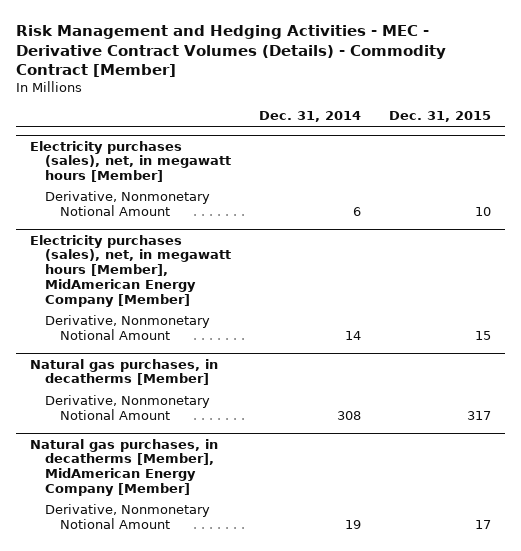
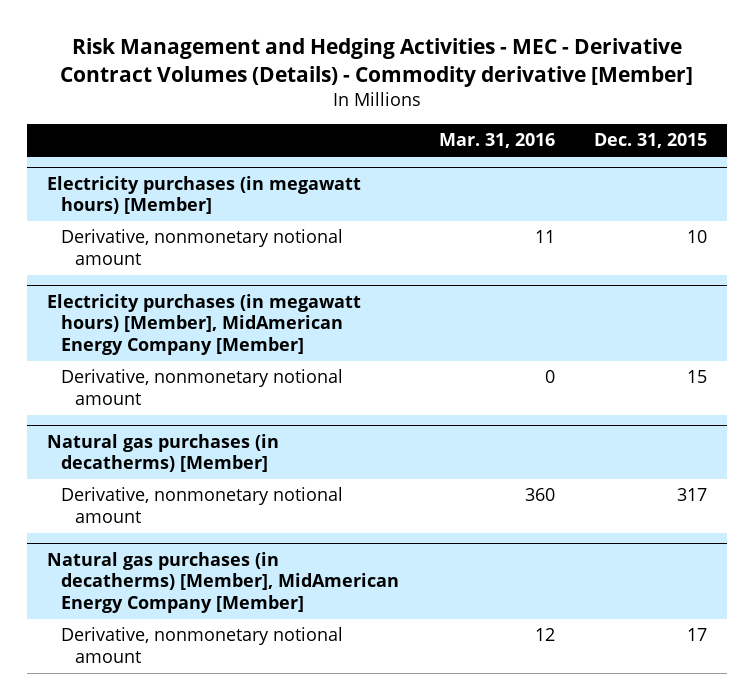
[16,24,447,78] Risk Management and Hedging Activities - MEC - Derivative Contract Volumes (Details) - Commodity Contract [Member] -> [60,38,694,88] Risk Management and Hedging Activities - MEC - Derivative Contract Volumes (Details) - Commodity derivative [Member]
[258,111,361,123] Dec. 31, 2014 -> none
none -> [438,133,555,149] Mar. 31, 2016
[30,140,231,183] Electricity purchases (sales), net, in megawatt hours [Member] -> [46,176,361,215] Electricity purchases (in megawatt hours) [Member]
[44,191,210,217] Derivative, Nonmonetary Notional Amount -> [61,229,344,265] Derivative, nonmonetary notional amount
[30,234,231,307] Electricity purchases (sales), net, in megawatt hours [Member], MidAmerican Energy Company [Member] -> [46,294,361,355] Electricity purchases (in megawatt hours) [Member], MidAmerican Energy Company [Member]
[44,315,210,341] Derivative, Nonmonetary Notional Amount -> [61,369,344,405] Derivative, nonmonetary notional amount
[30,358,219,386] Natural gas purchases, in decatherms [Member] -> [46,434,279,473] Natural gas purchases (in decatherms) [Member]
[44,395,210,421] Derivative, Nonmonetary Notional Amount -> [61,487,344,523] Derivative, nonmonetary notional amount
[30,438,219,496] Natural gas purchases, in decatherms [Member], MidAmerican Energy Company [Member] -> [46,552,400,613] Natural gas purchases (in decatherms) [Member], MidAmerican Energy Company [Member]
[44,504,210,530] Derivative, Nonmonetary Notional Amount -> [61,627,344,663] Derivative, nonmonetary notional amount

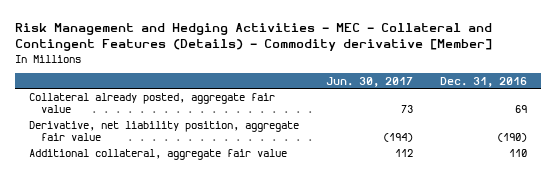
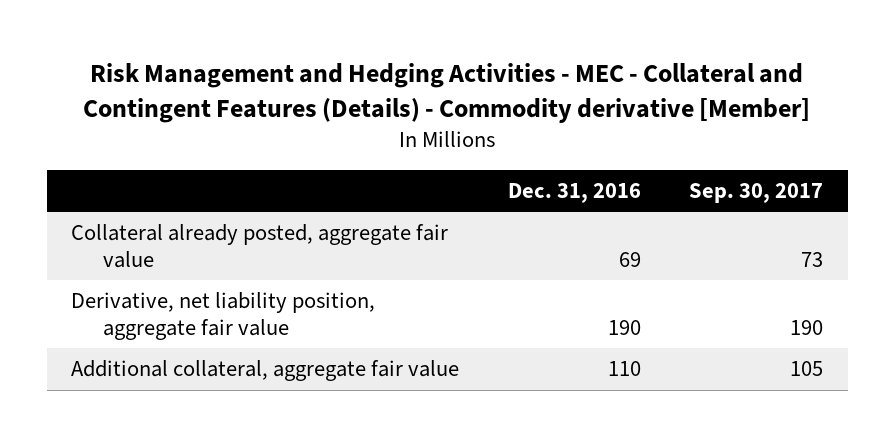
[326,76,414,87] Jun. 30, 2017 -> none
none -> [689,182,824,203] Sep. 30, 2017
[497,133,528,143] (190) -> [607,319,641,335] 190

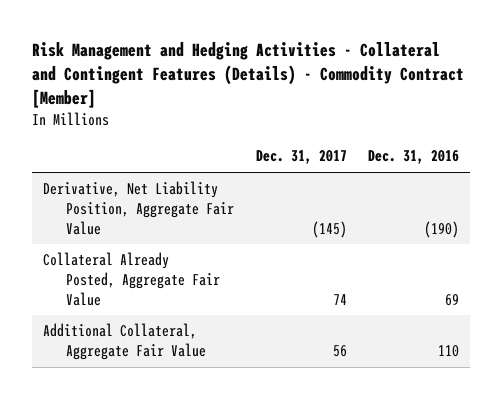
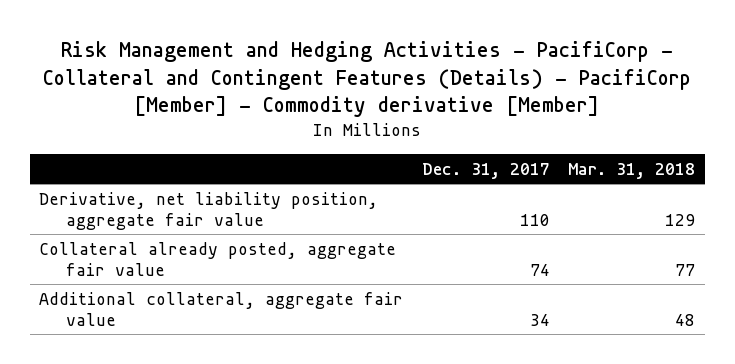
[32,42,465,108] Risk Management and Hedging Activities - Collateral and Contingent Features (Details) - Commodity Contract [Member] -> [43,41,692,118] Risk Management and Hedging Activities - PacifiCorp - Collateral and Contingent Features (Details) - PacifiCorp [Member] - Commodity derivative [Member]
[368,150,460,165] Dec. 31, 2016 -> none
none -> [568,162,696,179] Mar. 31, 2018
[43,181,234,235] Derivative, Net Liability Position, Aggregate Fair Value -> [39,191,379,230] Derivative, net liability position, aggregate fair value
[311,220,347,238] (145) -> [519,213,550,226] 110
[43,252,220,306] Collateral Already Posted, Aggregate Fair Value -> [39,241,397,276] Collateral already posted, aggregate fair value
[43,323,206,361] Additional Collateral, Aggregate Fair Value -> [39,291,404,326] Additional collateral, aggregate fair value
[332,345,347,358] 56 -> [529,313,550,326] 34

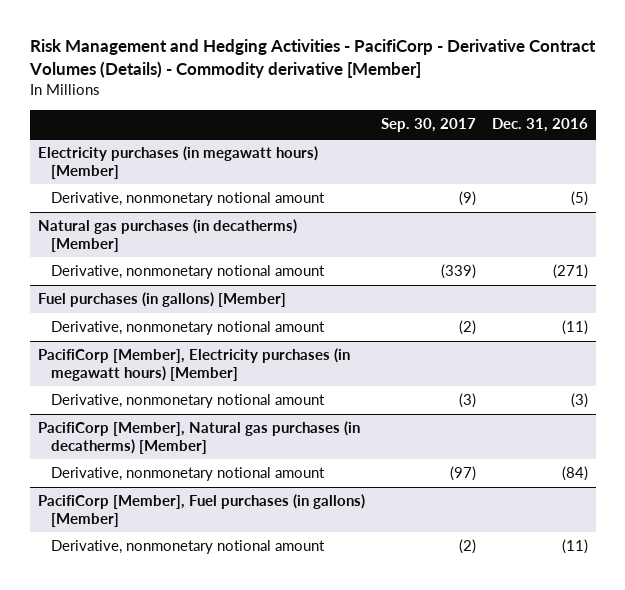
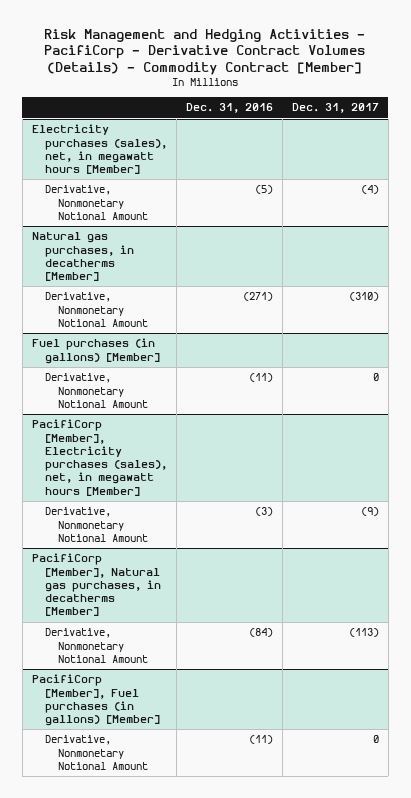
[28,39,596,79] Risk Management and Hedging Activities - PacifiCorp - Derivative Contract Volumes (Details) - Commodity derivative [Member] -> [44,28,366,75] Risk Management and Hedging Activities - PacifiCorp - Derivative Contract Volumes (Details) - Commodity Contract [Member]
[380,118,476,133] Sep. 30, 2017 -> none
none -> [291,103,379,114] Dec. 31, 2017
[37,146,318,179] Electricity purchases (in megawatt hours) [Member] -> [31,124,167,175] Electricity purchases (sales), net, in megawatt hours [Member]
[50,192,325,207] Derivative, nonmonetary notional amount -> [44,185,149,220] Derivative, Nonmonetary Notional Amount
[37,219,297,252] Natural gas purchases (in decatherms) [Member] -> [31,232,134,282] Natural gas purchases, in decatherms [Member]
[50,265,325,280] Derivative, nonmonetary notional amount -> [44,292,149,327] Derivative, Nonmonetary Notional Amount
[50,321,325,336] Derivative, nonmonetary notional amount -> [44,373,149,408] Derivative, Nonmonetary Notional Amount
[37,348,350,381] PacifiCorp [Member], Electricity purchases (in megawatt hours) [Member] -> [31,419,167,496] PacifiCorp [Member], Electricity purchases (sales), net, in megawatt hours [Member]
[50,394,325,409] Derivative, nonmonetary notional amount -> [44,507,149,542] Derivative, Nonmonetary Notional Amount
[37,421,360,454] PacifiCorp [Member], Natural gas purchases (in decatherms) [Member] -> [31,553,161,617] PacifiCorp [Member], Natural gas purchases, in decatherms [Member]
[50,467,325,482] Derivative, nonmonetary notional amount -> [44,628,149,663] Derivative, Nonmonetary Notional Amount
[50,540,325,555] Derivative, nonmonetary notional amount -> [44,735,149,770] Derivative, Nonmonetary Notional Amount

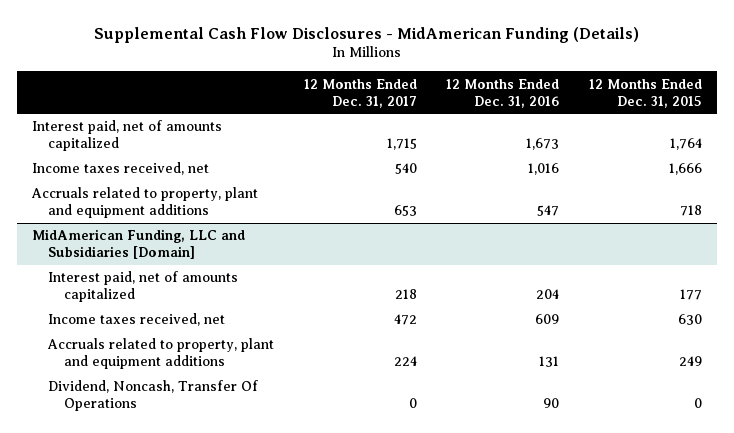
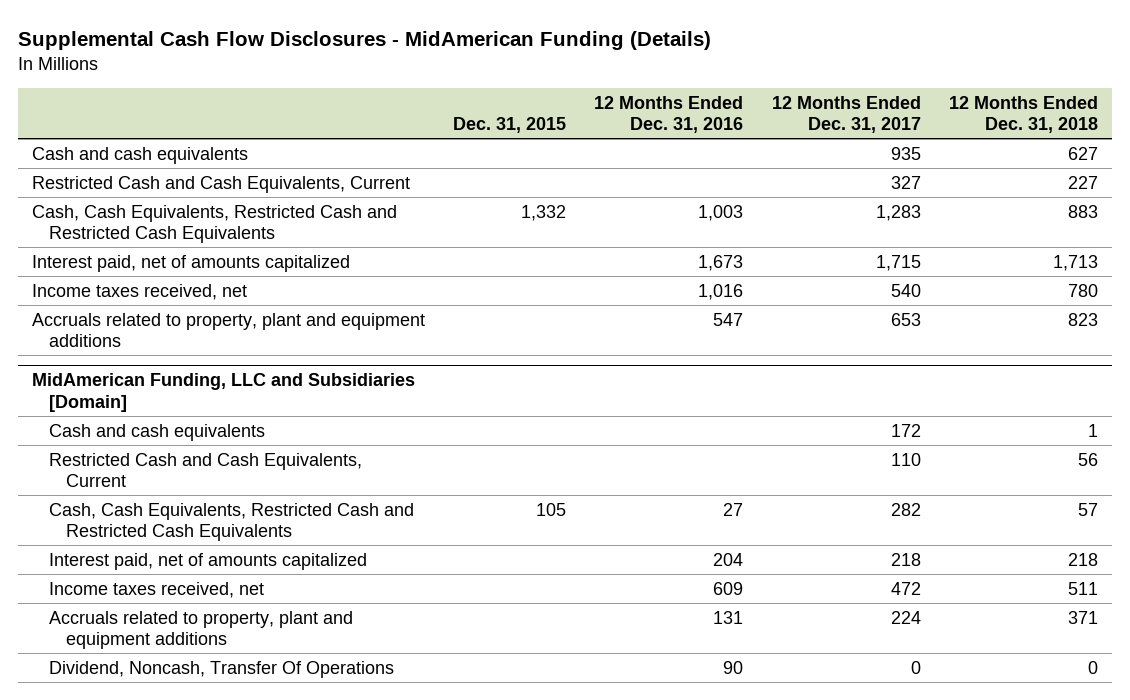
[588,78,702,108] 12 Months Ended Dec. 31, 2015 -> none
none -> [453,117,567,134] Dec. 31, 2015
none -> [948,95,1098,134] 12 Months Ended Dec. 31, 2018
none -> [32,146,249,164] Cash and cash equivalents
none -> [32,175,411,193] Restricted Cash and Cash Equivalents, Current
none -> [32,204,398,243] Cash, Cash Equivalents, Restricted Cash and Restricted Cash Equivalents
none -> [49,423,266,441] Cash and cash equivalents
none -> [49,452,363,487] Restricted Cash and Cash Equivalents, Current
none -> [49,502,415,541] Cash, Cash Equivalents, Restricted Cash and Restricted Cash Equivalents

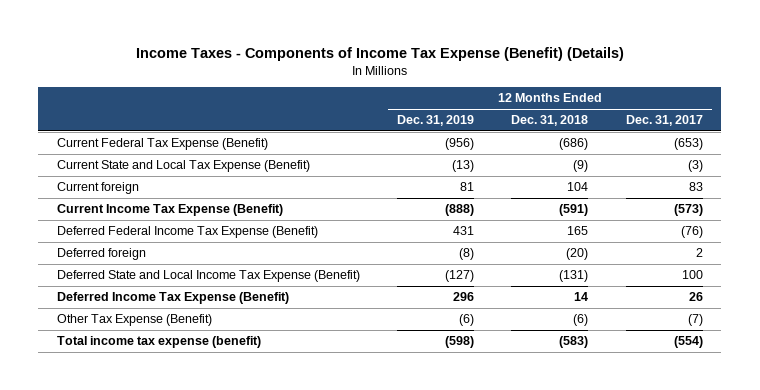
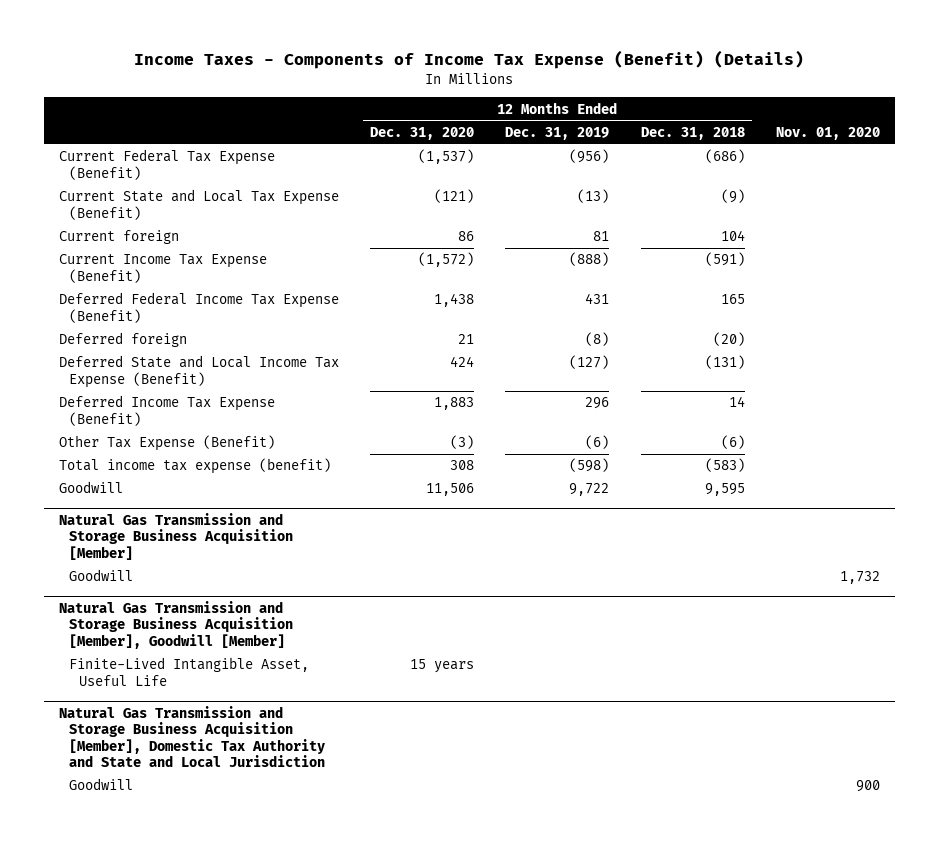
[625,115,703,127] Dec. 31, 2017 -> none
none -> [370,126,475,140] Dec. 31, 2020
none -> [775,126,880,140] Nov. 01, 2020
none -> [59,481,124,494] Goodwill
none -> [59,512,294,560] Natural Gas Transmission and Storage Business Acquisition [Member]
none -> [69,569,134,582] Goodwill
none -> [59,600,294,649] Natural Gas Transmission and Storage Business Acquisition [Member], Goodwill [Member]
none -> [69,657,310,686] Finite-Lived Intangible Asset, Useful Life
none -> [59,705,326,768] Natural Gas Transmission and Storage Business Acquisition [Member], Domestic Tax Authority and State and Local Jurisdiction
none -> [69,778,134,791] Goodwill

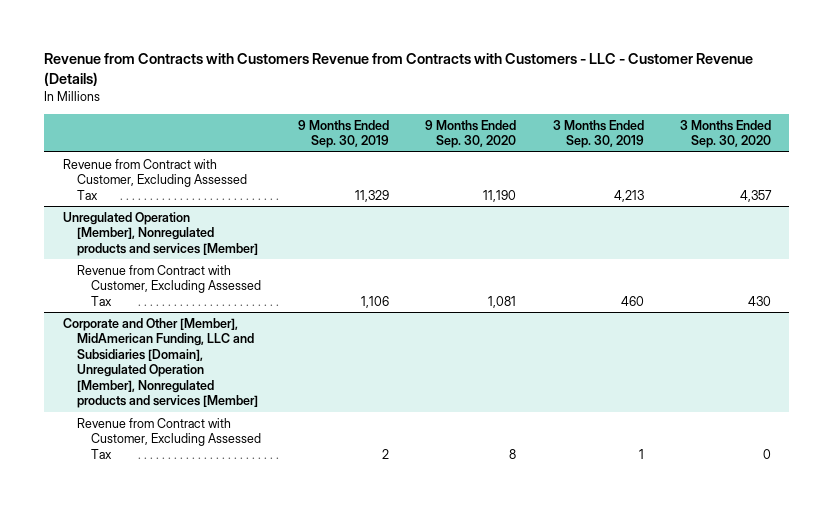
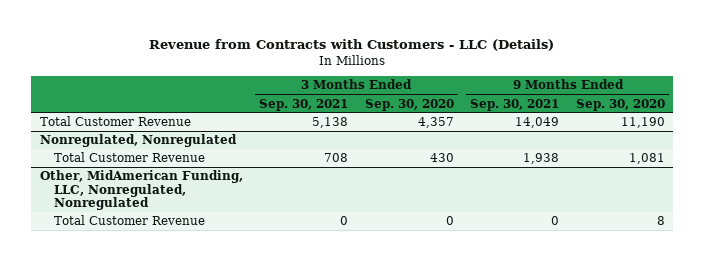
[44,53,754,86] Revenue from Contracts with Customers Revenue from Contracts with Customers - LLC - Customer Revenue (Details) -> [149,39,555,52] Revenue from Contracts with Customers - LLC (Details)
[297,119,389,149] 9 Months Ended Sep. 30, 2019 -> none
[552,119,644,149] 3 Months Ended Sep. 30, 2019 -> none
none -> [259,98,349,111] Sep. 30, 2021
none -> [470,98,560,111] Sep. 30, 2021
[62,211,258,256] Unregulated Operation [Member], Nonregulated products and services [Member] -> none
[62,317,258,408] Corporate and Other [Member], MidAmerican Funding, LLC and Subsidiaries [Domain], Unregulated Operation [Member], Nonregulated products and services [Member] -> none
[62,158,247,200] Revenue from Contract with Customer, Excluding Assessed Tax -> [39,116,191,127] Total Customer Revenue
none -> [39,134,237,148] Nonregulated, Nonregulated
[76,264,262,306] Revenue from Contract with Customer, Excluding Assessed Tax -> [53,152,205,163] Total Customer Revenue
none -> [39,170,243,211] Other, MidAmerican Funding, LLC, Nonregulated, Nonregulated
[76,417,262,459] Revenue from Contract with Customer, Excluding Assessed Tax -> [53,215,205,226] Total Customer Revenue

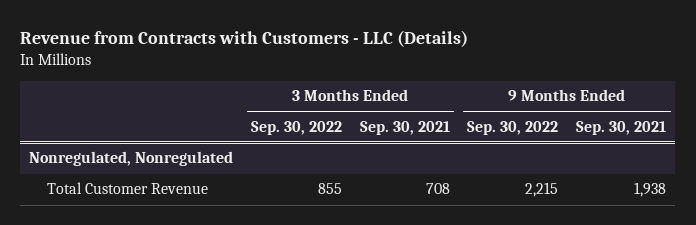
[364,98,454,111] Sep. 30, 2020 -> none
[576,98,666,111] Sep. 30, 2020 -> none
none -> [251,120,343,135] Sep. 30, 2022
none -> [467,120,559,135] Sep. 30, 2022
[39,116,191,127] Total Customer Revenue -> none
[39,170,243,211] Other, MidAmerican Funding, LLC, Nonregulated, Nonregulated -> none
[53,215,205,226] Total Customer Revenue -> none

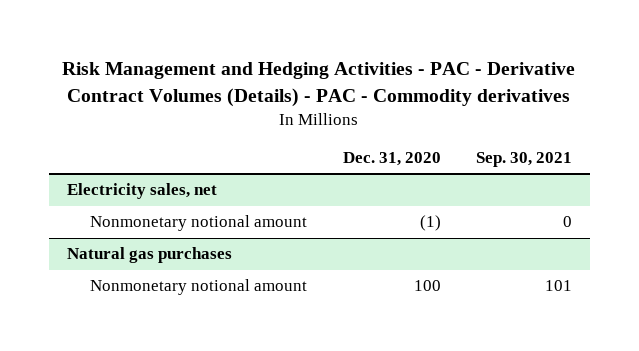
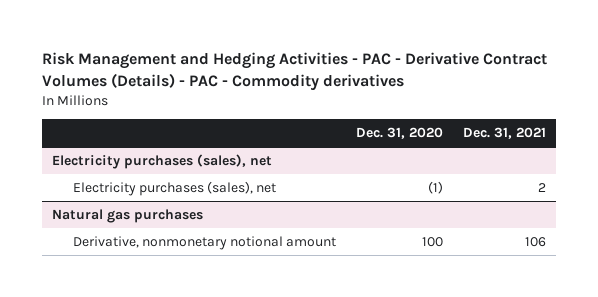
[476,151,573,167] Sep. 30, 2021 -> none
none -> [462,126,546,139] Dec. 31, 2021
[89,215,307,232] Nonmonetary notional amount -> none
[66,183,217,200] Electricity sales, net -> [52,154,273,170] Electricity purchases (sales), net
none -> [73,181,277,197] Electricity purchases (sales), net
[89,279,307,296] Nonmonetary notional amount -> [73,236,337,251] Derivative, nonmonetary notional amount

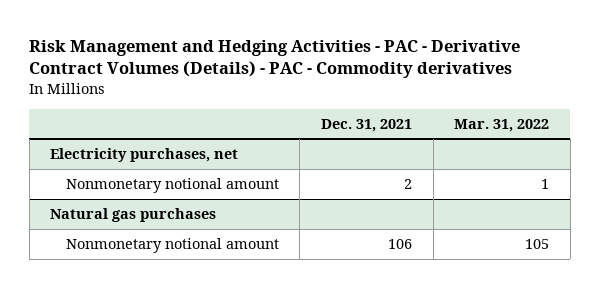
[356,126,444,139] Dec. 31, 2020 -> none
none -> [454,118,550,132] Mar. 31, 2022
[73,181,277,197] Electricity purchases (sales), net -> none
[52,154,273,170] Electricity purchases (sales), net -> [50,148,239,163] Electricity purchases, net
none -> [65,178,279,194] Nonmonetary notional amount
[73,236,337,251] Derivative, nonmonetary notional amount -> [65,238,279,254] Nonmonetary notional amount

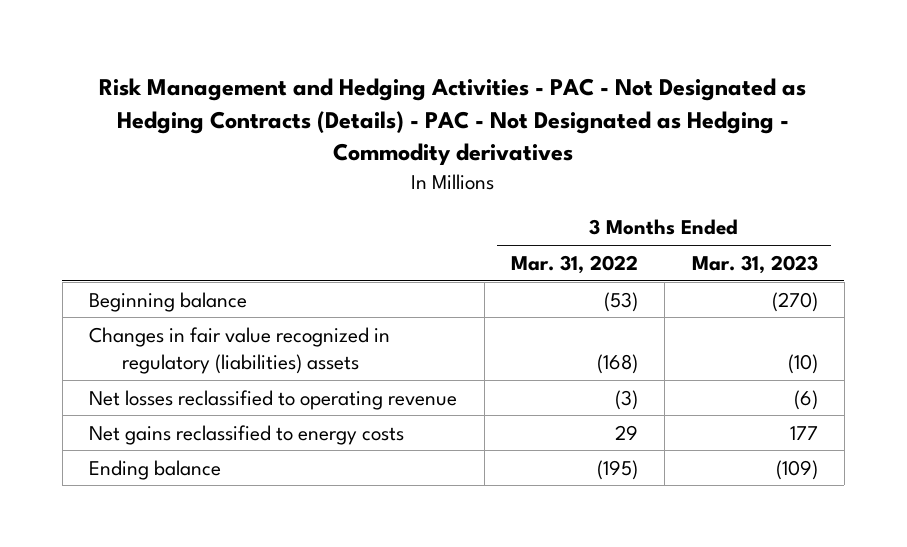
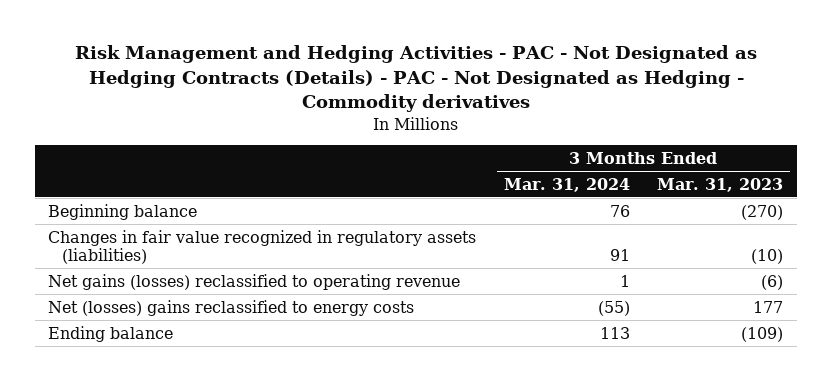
[510,254,638,274] Mar. 31, 2022 -> none
none -> [503,177,630,192] Mar. 31, 2024
[89,326,391,374] Changes in fair value recognized in regulatory (liabilities) assets -> [48,229,477,265] Changes in fair value recognized in regulatory assets (liabilities)
[89,389,458,410] Net losses reclassified to operating revenue -> [48,273,461,290] Net gains (losses) reclassified to operating revenue
[89,424,405,445] Net gains reclassified to energy costs -> [48,299,415,316] Net (losses) gains reclassified to energy costs

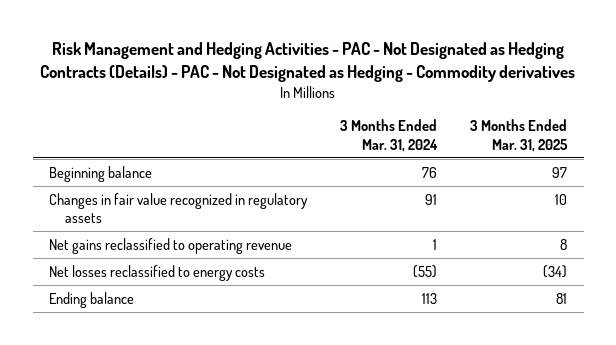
[657,177,784,192] Mar. 31, 2023 -> none
none -> [470,119,569,152] 3 Months Ended Mar. 31, 2025
[48,229,477,265] Changes in fair value recognized in regulatory assets (liabilities) -> [49,192,309,224] Changes in fair value recognized in regulatory assets
[48,273,461,290] Net gains (losses) reclassified to operating revenue -> [49,237,293,254] Net gains reclassified to operating revenue
[48,299,415,316] Net (losses) gains reclassified to energy costs -> [49,264,266,281] Net losses reclassified to energy costs

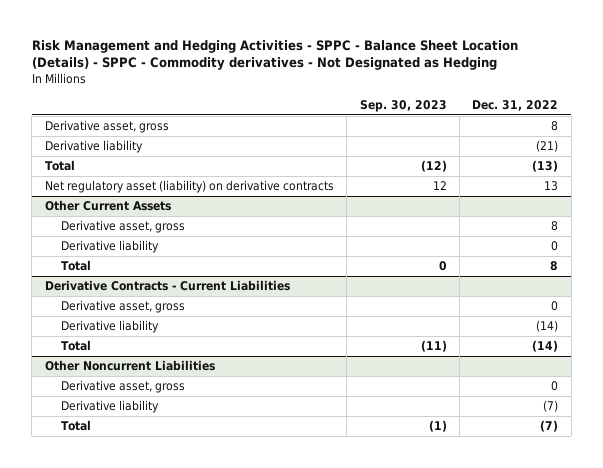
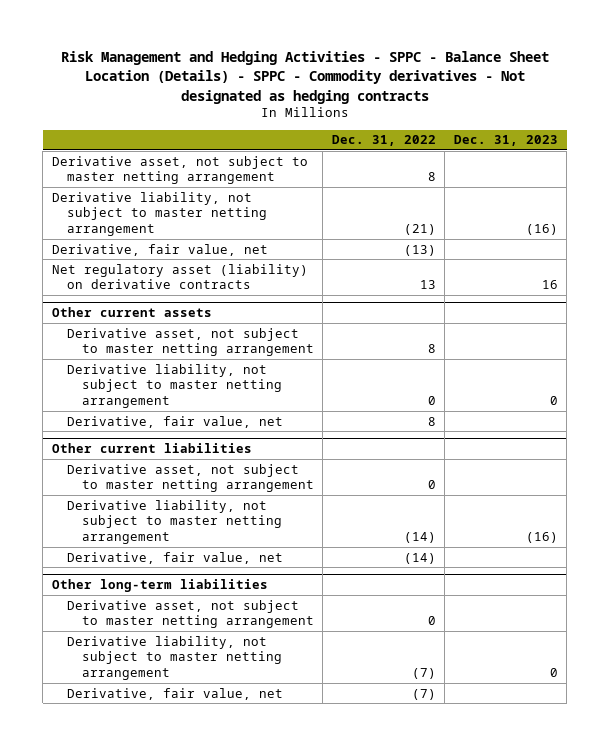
[31,39,518,71] Risk Management and Hedging Activities - SPPC - Balance Sheet Location (Details) - SPPC - Commodity derivatives - Not Designated as Hedging -> [60,51,549,104] Risk Management and Hedging Activities - SPPC - Balance Sheet Location (Details) - SPPC - Commodity derivatives - Not designated as hedging contracts
[359,99,447,112] Sep. 30, 2023 -> none
none -> [453,135,558,147] Dec. 31, 2023
[44,120,169,134] Derivative asset, gross -> [51,155,308,185] Derivative asset, not subject to master netting arrangement
[44,140,143,154] Derivative liability -> [51,191,267,236] Derivative liability, not subject to master netting arrangement
[44,160,75,172] Total -> [51,243,268,256] Derivative, fair value, net
[44,200,171,212] Other Current Assets -> [51,307,212,318] Other current assets
[61,220,186,234] Derivative asset, gross -> [66,327,314,357] Derivative asset, not subject to master netting arrangement
[61,240,160,254] Derivative liability -> [66,363,282,408] Derivative liability, not subject to master netting arrangement
[61,260,92,272] Total -> [66,415,283,428] Derivative, fair value, net
[44,280,290,292] Derivative Contracts - Current Liabilities -> [51,443,252,454] Other current liabilities
[61,300,186,314] Derivative asset, gross -> [66,463,314,493] Derivative asset, not subject to master netting arrangement
[61,320,160,334] Derivative liability -> [66,499,282,544] Derivative liability, not subject to master netting arrangement
[61,340,92,352] Total -> [66,551,283,564] Derivative, fair value, net
[44,360,215,372] Other Noncurrent Liabilities -> [51,579,268,593] Other long-term liabilities
[61,380,186,394] Derivative asset, gross -> [66,599,314,629] Derivative asset, not subject to master netting arrangement
[61,400,160,414] Derivative liability -> [66,635,282,680] Derivative liability, not subject to master netting arrangement
[61,420,92,432] Total -> [66,687,283,700] Derivative, fair value, net

